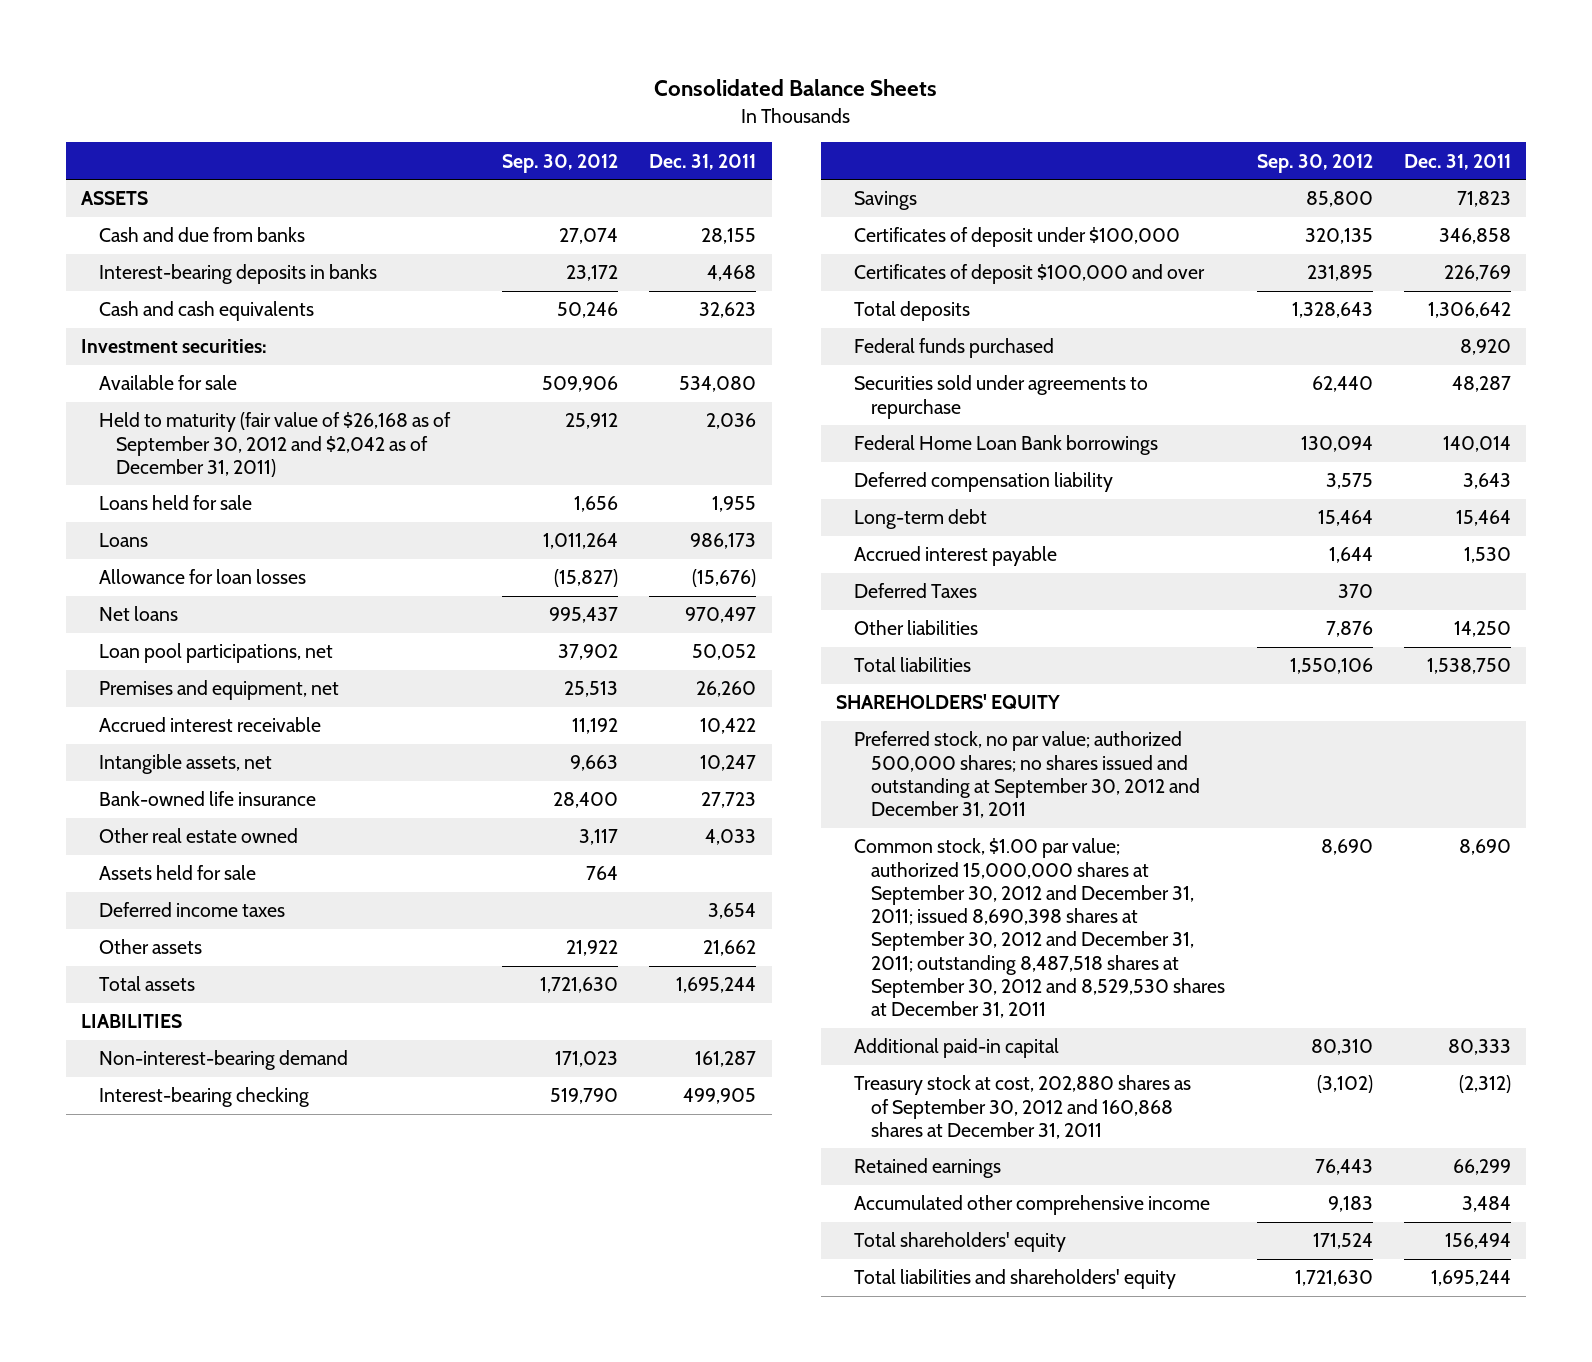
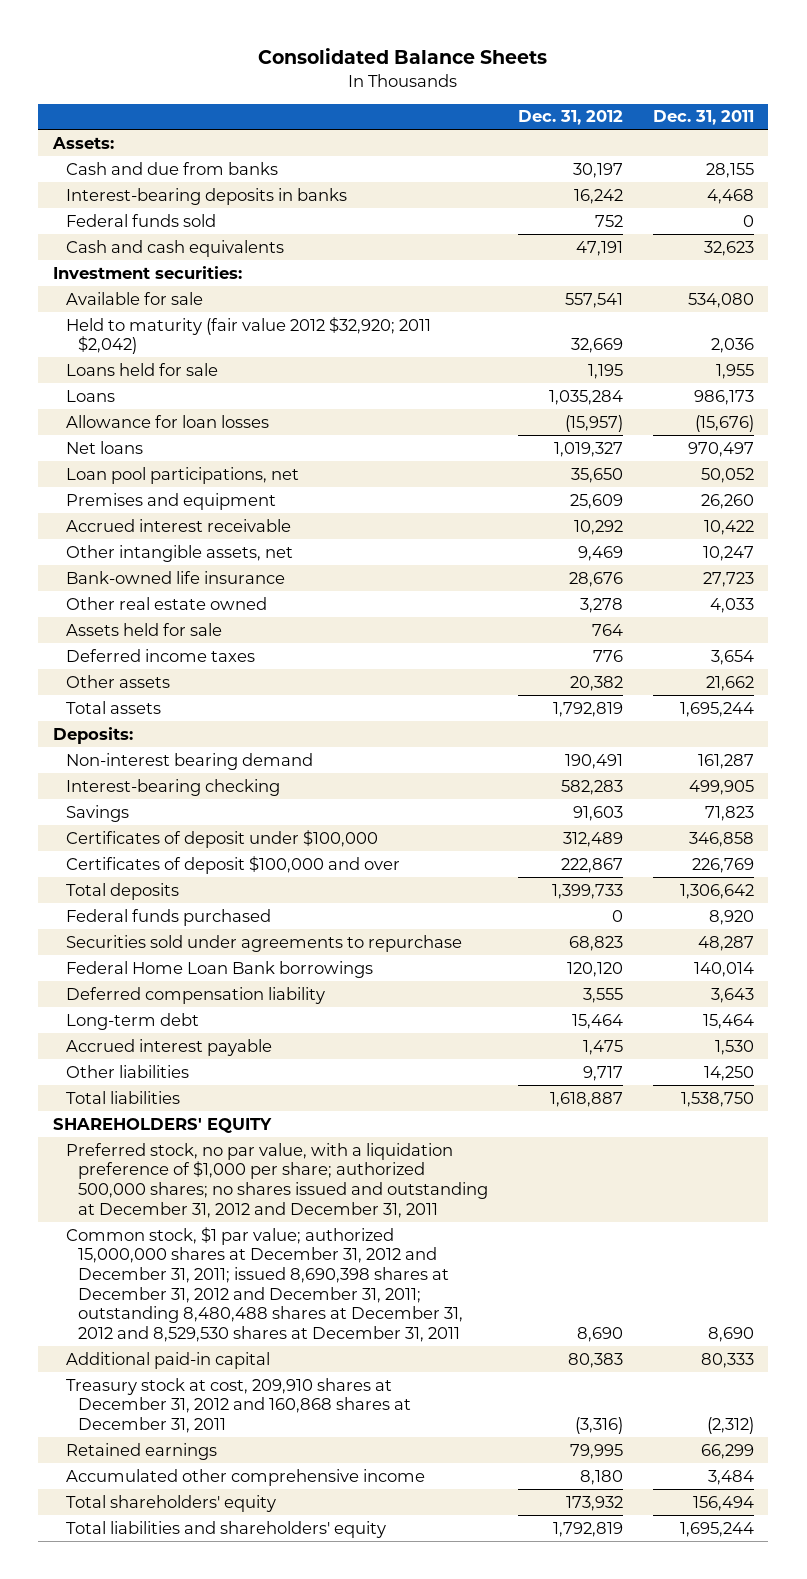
[501,153,618,173] Sep. 30, 2012 -> none
none -> [517,110,623,126] Dec. 31, 2012
[81,191,149,206] ASSETS -> [52,136,115,149] Assets:
none -> [65,213,216,227] Federal funds sold
[98,412,451,477] Held to maturity (fair value of $26,168 as of September 30, 2012 and $2,042 as of December 31, 2011) -> [65,316,431,355] Held to maturity (fair value 2012 $32,920; 2011 $2,042)
[98,680,339,701] Premises and equipment, net -> [65,492,276,510] Premises and equipment
[98,754,272,775] Intangible assets, net -> [65,544,293,562] Other intangible assets, net
[81,1014,183,1029] LIABILITIES -> none
none -> [53,726,134,744] Deposits:
[98,1050,348,1071] Non-interest-bearing demand -> [65,752,313,770] Non-interest bearing demand
[853,583,977,599] Deferred Taxes -> none
[853,731,1201,819] Preferred stock, no par value; authorized 500,000 shares; no shares issued and outstanding at September 30, 2012 and December 31, 2011 -> [65,1142,489,1218] Preferred stock, no par value, with a liquidation preference of $1,000 per share; authorized 500,000 shares; no shares issued and outstanding at December 31, 2012 and December 31, 2011
[853,838,1226,1019] Common stock, $1.00 par value; authorized 15,000,000 shares at September 30, 2012 and December 31, 2011; issued 8,690,398 shares at September 30, 2012 and December 31, 2011; outstanding 8,487,518 shares at September 30, 2012 and 8,529,530 shares at December 31, 2011 -> [65,1226,464,1342] Common stock, $1 par value; authorized 15,000,000 shares at December 31, 2012 and December 31, 2011; issued 8,690,398 shares at December 31, 2012 and December 31, 2011; outstanding 8,480,488 shares at December 31, 2012 and 8,529,530 shares at December 31, 2011
[853,1075,1191,1139] Treasury stock at cost, 202,880 shares as of September 30, 2012 and 160,868 shares at December 31, 2011 -> [65,1377,412,1433] Treasury stock at cost, 209,910 shares at December 31, 2012 and 160,868 shares at December 31, 2011

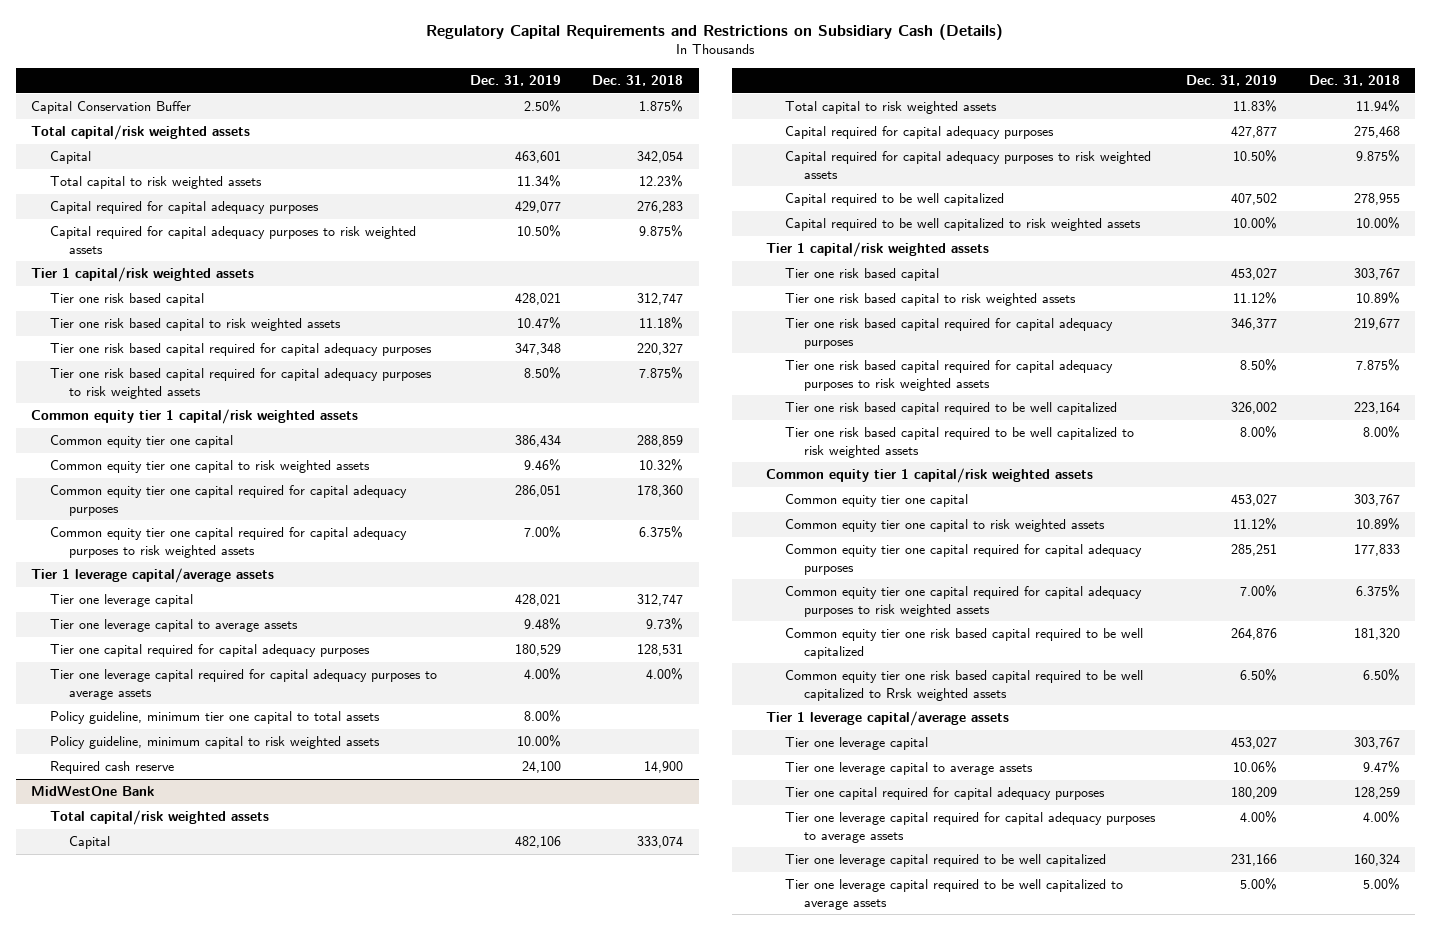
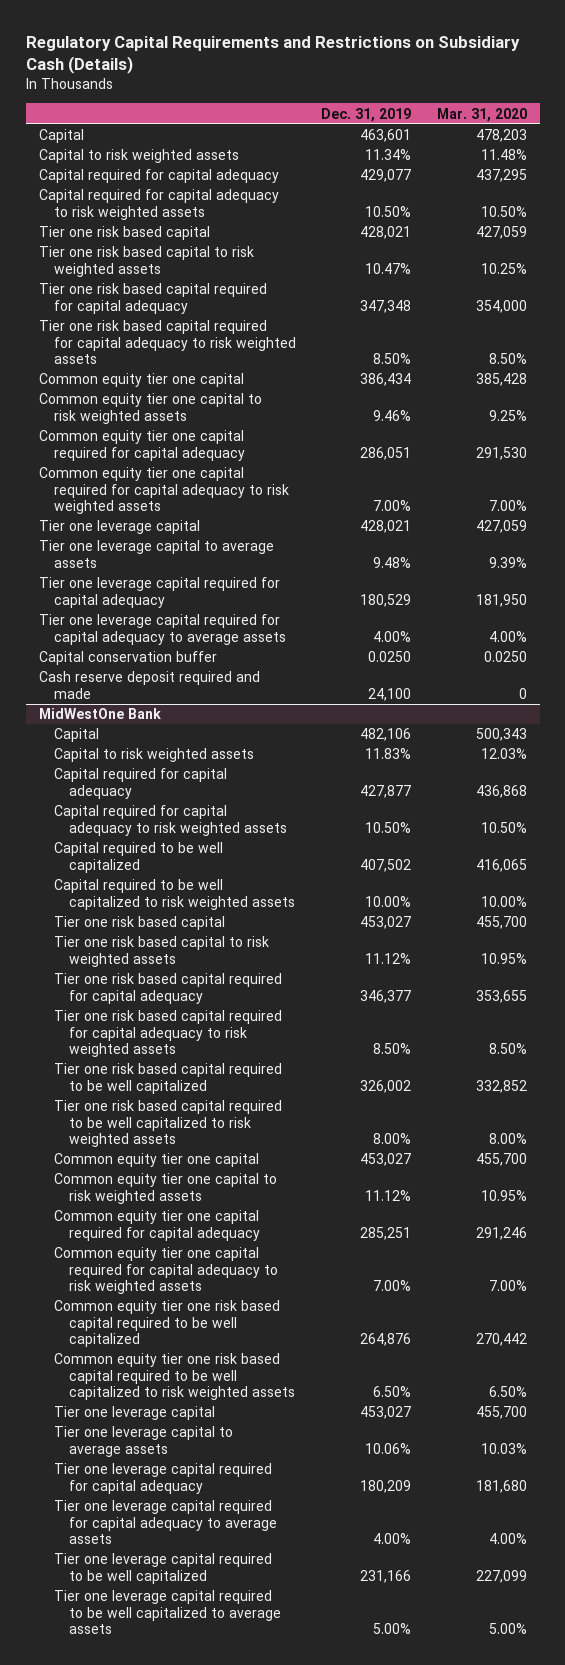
[592,74,684,86] Dec. 31, 2018 -> none
none -> [436,107,527,122] Mar. 31, 2020
[31,101,192,115] Capital Conservation Buffer -> none
[31,125,251,141] Total capital/risk weighted assets -> none
[31,267,255,283] Tier 1 capital/risk weighted assets -> none
[49,176,262,190] Total capital to risk weighted assets -> [38,149,239,164] Capital to risk weighted assets
[49,201,319,215] Capital required for capital adequacy purposes -> [38,169,279,184] Capital required for capital adequacy
[49,226,416,254] Capital required for capital adequacy purposes to risk weighted assets -> [38,189,279,220] Capital required for capital adequacy to risk weighted assets
[31,409,359,425] Common equity tier 1 capital/risk weighted assets -> none
[49,343,432,357] Tier one risk based capital required for capital adequacy purposes -> [38,283,267,314] Tier one risk based capital required for capital adequacy
[49,368,432,399] Tier one risk based capital required for capital adequacy purposes to risk weighted assets -> [38,320,296,365] Tier one risk based capital required for capital adequacy to risk weighted assets
[31,568,275,584] Tier 1 leverage capital/average assets -> none
[49,485,407,516] Common equity tier one capital required for capital adequacy purposes -> [38,430,245,461] Common equity tier one capital required for capital adequacy
[49,527,407,558] Common equity tier one capital required for capital adequacy purposes to risk weighted assets -> [38,467,289,515] Common equity tier one capital required for capital adequacy to risk weighted assets
[49,711,380,725] Policy guideline, minimum tier one capital to total assets -> none
[49,736,380,750] Policy guideline, minimum capital to risk weighted assets -> none
[49,644,370,658] Tier one capital required for capital adequacy purposes -> [38,577,280,608] Tier one leverage capital required for capital adequacy
[49,669,437,700] Tier one leverage capital required for capital adequacy purposes to average assets -> [38,614,286,645] Tier one leverage capital required for capital adequacy to average assets
none -> [38,651,217,666] Capital conservation buffer
[49,761,174,775] Required cash reserve -> [38,671,260,699] Cash reserve deposit required and made
[49,810,269,826] Total capital/risk weighted assets -> none
[785,101,998,115] Total capital to risk weighted assets -> [53,748,254,763] Capital to risk weighted assets
[785,126,1055,140] Capital required for capital adequacy purposes -> [53,768,227,799] Capital required for capital adequacy
[785,151,1152,179] Capital required for capital adequacy purposes to risk weighted assets -> [53,805,288,836] Capital required for capital adequacy to risk weighted assets
[766,242,990,258] Tier 1 capital/risk weighted assets -> none
[785,318,1114,349] Tier one risk based capital required for capital adequacy purposes -> [53,973,282,1004] Tier one risk based capital required for capital adequacy
[785,360,1114,391] Tier one risk based capital required for capital adequacy purposes to risk weighted assets -> [53,1010,282,1058] Tier one risk based capital required for capital adequacy to risk weighted assets
[766,468,1094,484] Common equity tier 1 capital/risk weighted assets -> none
[785,544,1143,575] Common equity tier one capital required for capital adequacy purposes -> [53,1210,261,1241] Common equity tier one capital required for capital adequacy
[785,586,1143,617] Common equity tier one capital required for capital adequacy purposes to risk weighted assets -> [53,1247,279,1295] Common equity tier one capital required for capital adequacy to risk weighted assets
[766,711,1010,727] Tier 1 leverage capital/average assets -> none
[785,670,1144,701] Common equity tier one risk based capital required to be well capitalized to Rrsk weighted assets -> [53,1353,296,1401] Common equity tier one risk based capital required to be well capitalized to risk weighted assets
[785,787,1106,801] Tier one capital required for capital adequacy purposes -> [53,1463,272,1494] Tier one leverage capital required for capital adequacy
[785,812,1157,843] Tier one leverage capital required for capital adequacy purposes to average assets -> [53,1500,278,1545] Tier one leverage capital required for capital adequacy to average assets

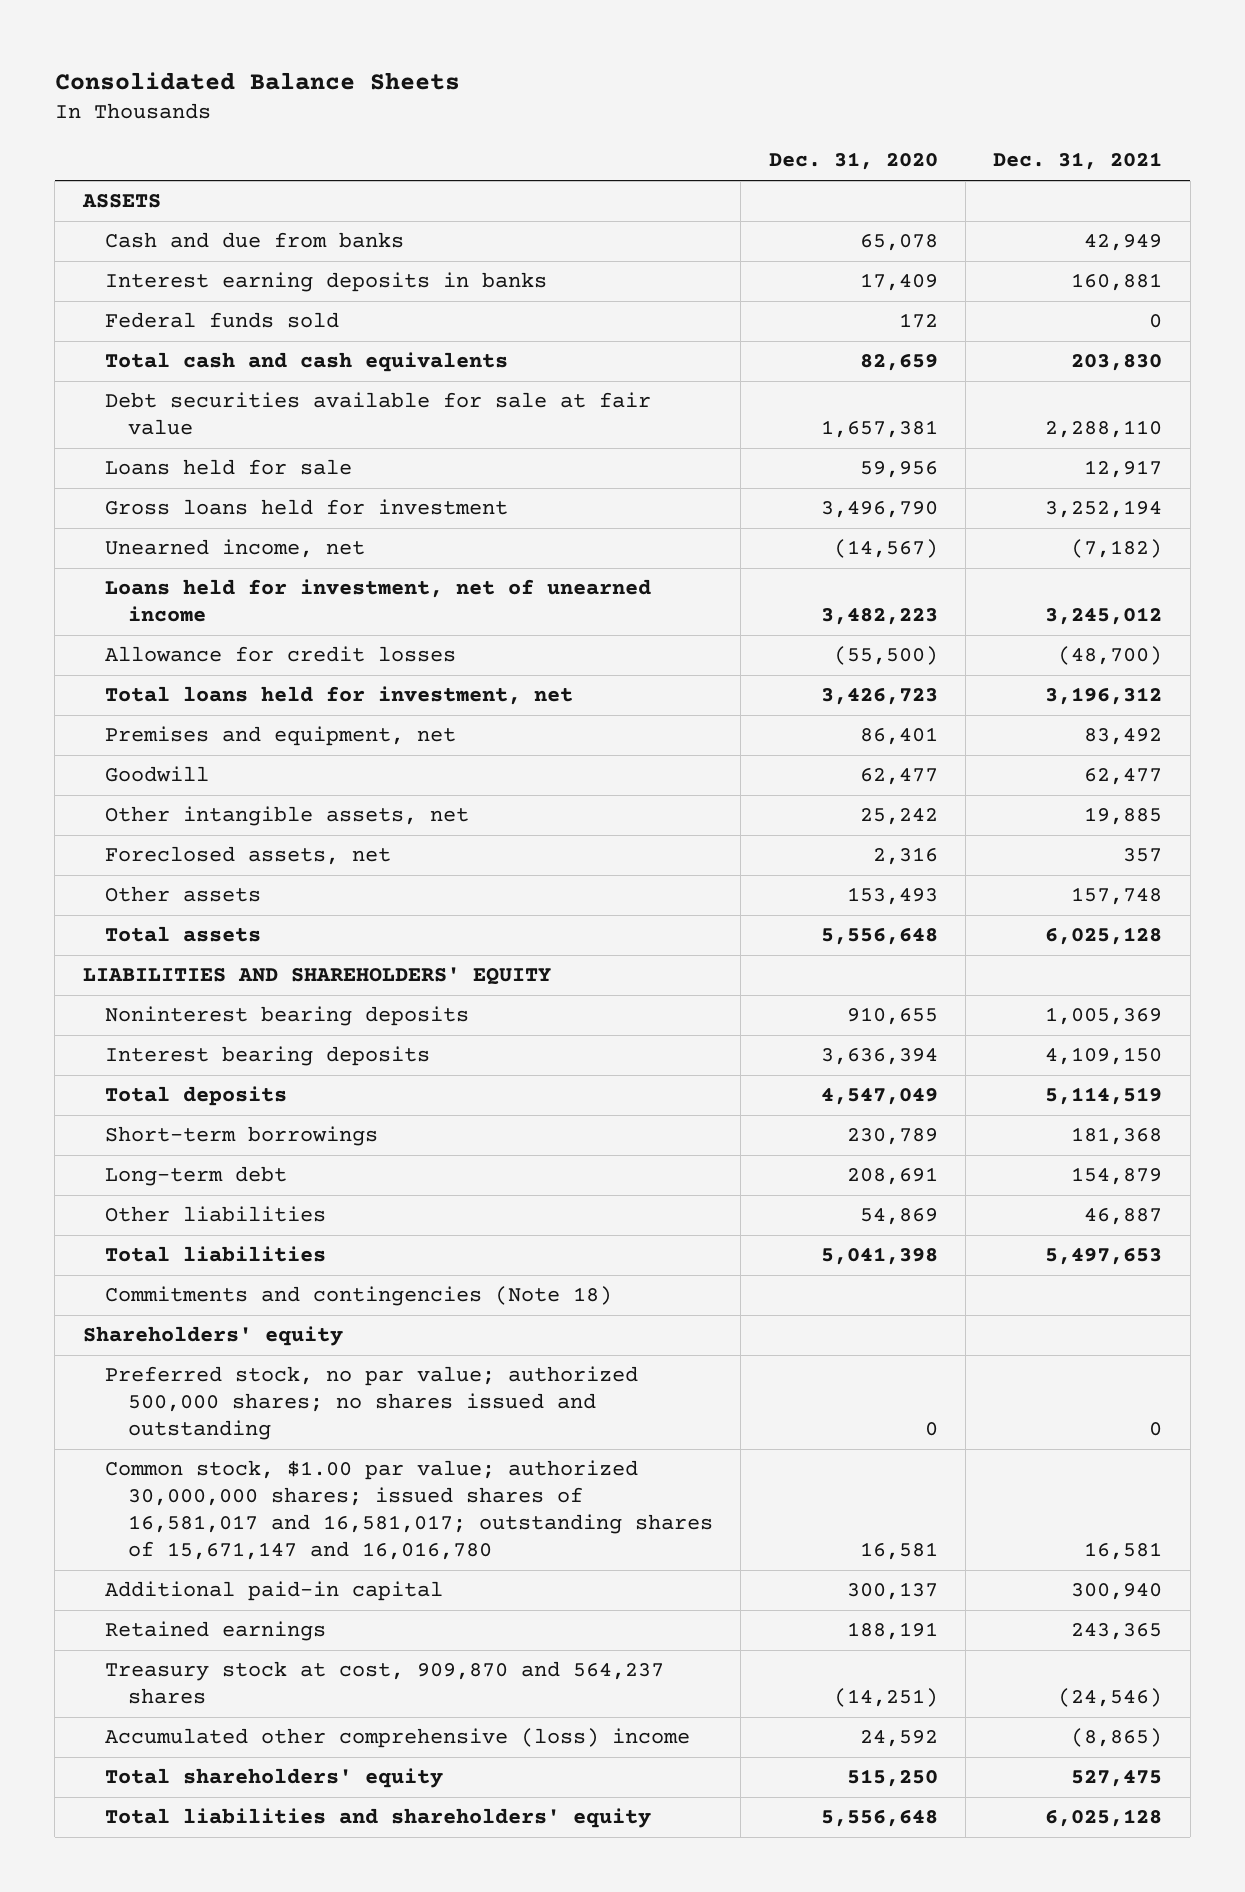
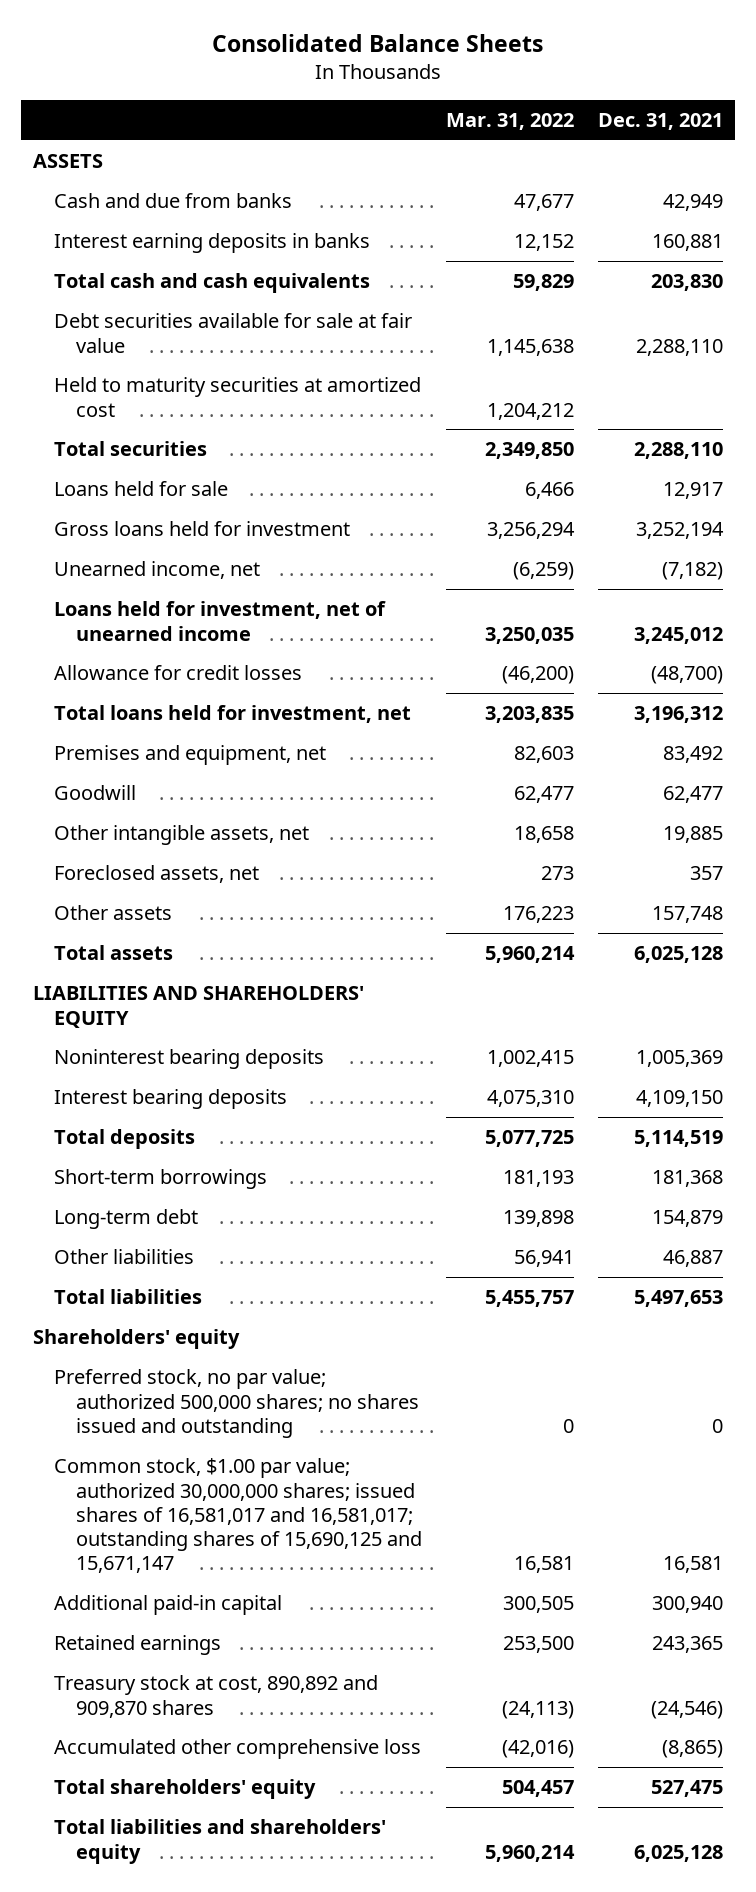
[768,152,938,171] Dec. 31, 2020 -> none
none -> [445,112,574,130] Mar. 31, 2022
[105,312,340,329] Federal funds sold -> none
none -> [54,377,422,417] Held to maturity securities at amortized cost
none -> [54,441,208,457] Total securities
[105,1286,613,1307] Commitments and contingencies (Note 18) -> none
[105,1460,713,1561] Common stock, $1.00 par value; authorized 30,000,000 shares; issued shares of 16,581,017 and 16,581,017; outstanding shares of 15,671,147 and 16,016,780 -> [54,1458,422,1574] Common stock, $1.00 par value; authorized 30,000,000 shares; issued shares of 16,581,017 and 16,581,017; outstanding shares of 15,690,125 and 15,671,147
[105,1661,665,1705] Treasury stock at cost, 909,870 and 564,237 shares -> [54,1675,379,1718] Treasury stock at cost, 890,892 and 909,870 shares
[105,1728,691,1749] Accumulated other comprehensive (loss) income -> [54,1739,422,1760] Accumulated other comprehensive loss

